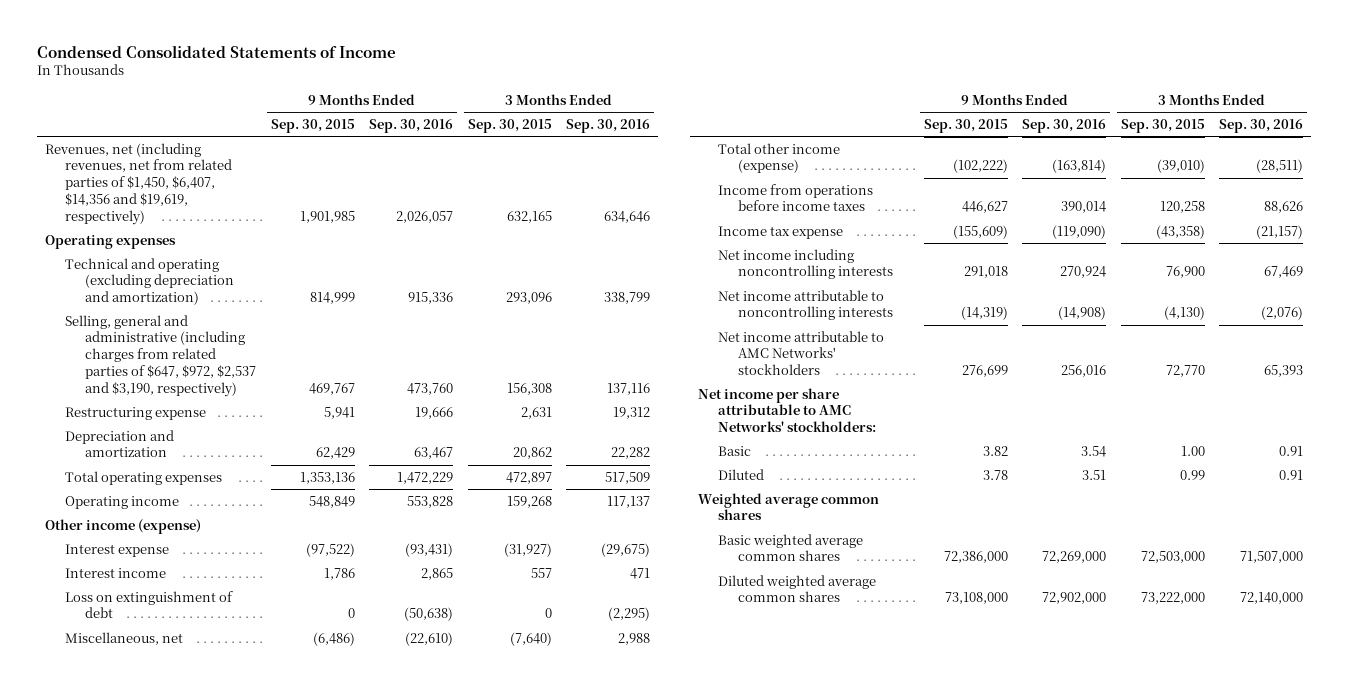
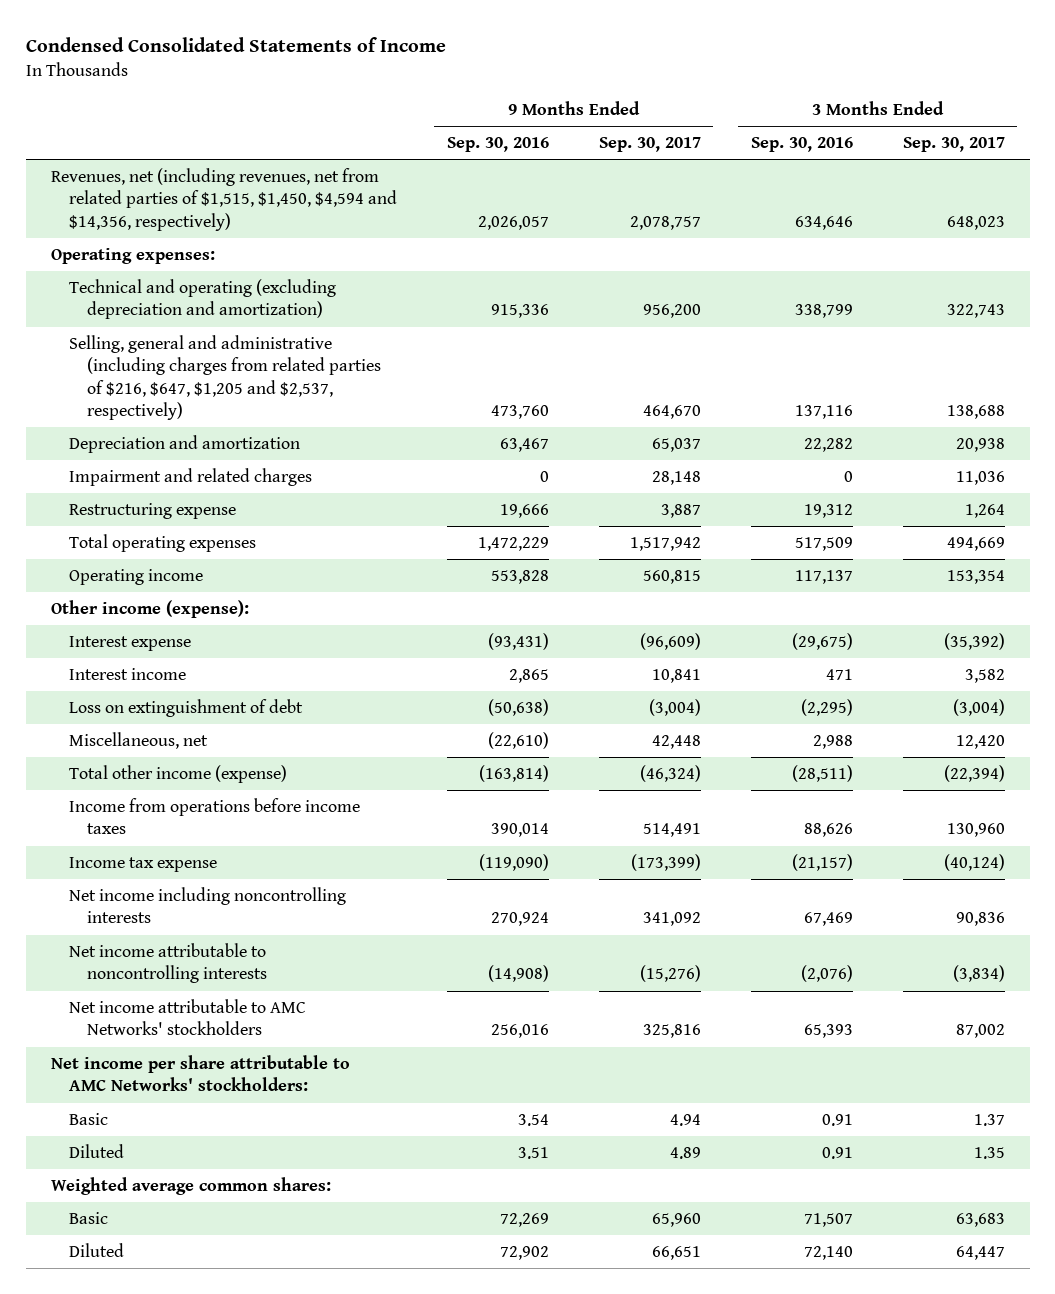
[270,119,355,134] Sep. 30, 2015 -> none
[467,119,552,134] Sep. 30, 2015 -> none
none -> [598,137,701,153] Sep. 30, 2017
none -> [902,137,1005,153] Sep. 30, 2017
[44,142,232,225] Revenues, net (including revenues, net from related parties of $1,450, $6,407, $14,356 and $19,619, respectively) -> [50,167,397,231] Revenues, net (including revenues, net from related parties of $1,515, $1,450, $4,594 and $14,356, respectively)
[44,234,176,249] Operating expenses -> [50,247,215,264] Operating expenses:
[64,314,257,397] Selling, general and administrative (including charges from related parties of $647, $972, $2,537 and $3,190, respectively) -> [68,334,382,421] Selling, general and administrative (including charges from related parties of $216, $647, $1,205 and $2,537, respectively)
none -> [68,467,312,486] Impairment and related charges
[64,406,206,420] Restructuring expense -> [68,502,236,519] Restructuring expense
[44,518,201,534] Other income (expense) -> [50,599,249,618] Other income (expense):
[697,492,879,521] Weighted average common shares -> [50,1176,331,1195] Weighted average common shares:
[717,533,863,562] Basic weighted average common shares -> [68,1211,108,1224] Basic
[1042,551,1107,564] 72,269,000 -> [499,1212,549,1227] 72,269
[1240,551,1304,564] 71,507,000 -> [803,1212,853,1227] 71,507
[717,574,876,603] Diluted weighted average common shares -> [68,1242,124,1257] Diluted
[1042,592,1107,605] 72,902,000 -> [499,1245,549,1260] 72,902
[1240,592,1304,605] 72,140,000 -> [803,1245,853,1260] 72,140

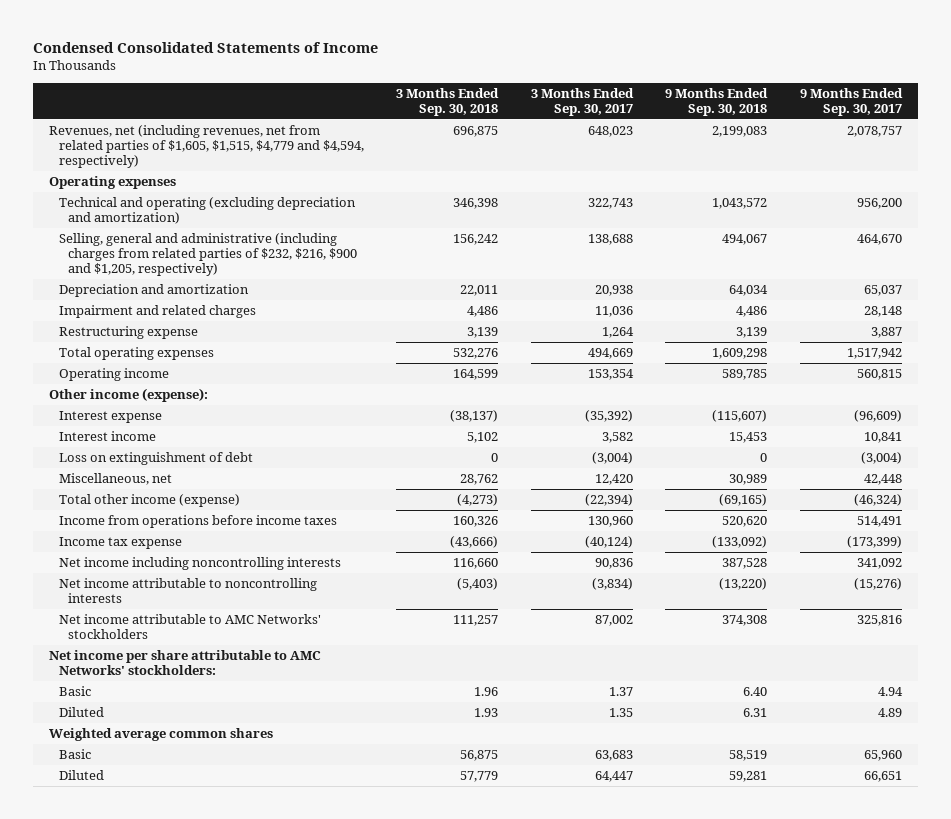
[446,137,549,153] Sep. 30, 2016 -> none
[750,137,853,153] Sep. 30, 2016 -> none
none -> [396,87,500,116] 3 Months Ended Sep. 30, 2018
none -> [665,87,769,116] 9 Months Ended Sep. 30, 2018
[50,167,397,231] Revenues, net (including revenues, net from related parties of $1,515, $1,450, $4,594 and $14,356, respectively) -> [49,125,364,168] Revenues, net (including revenues, net from related parties of $1,605, $1,515, $4,779 and $4,594, respectively)
[50,247,215,264] Operating expenses: -> [49,176,177,190] Operating expenses
[68,334,382,421] Selling, general and administrative (including charges from related parties of $216, $647, $1,205 and $2,537, respectively) -> [58,233,357,276] Selling, general and administrative (including charges from related parties of $232, $216, $900 and $1,205, respectively)
[50,1176,331,1195] Weighted average common shares: -> [49,728,274,742] Weighted average common shares

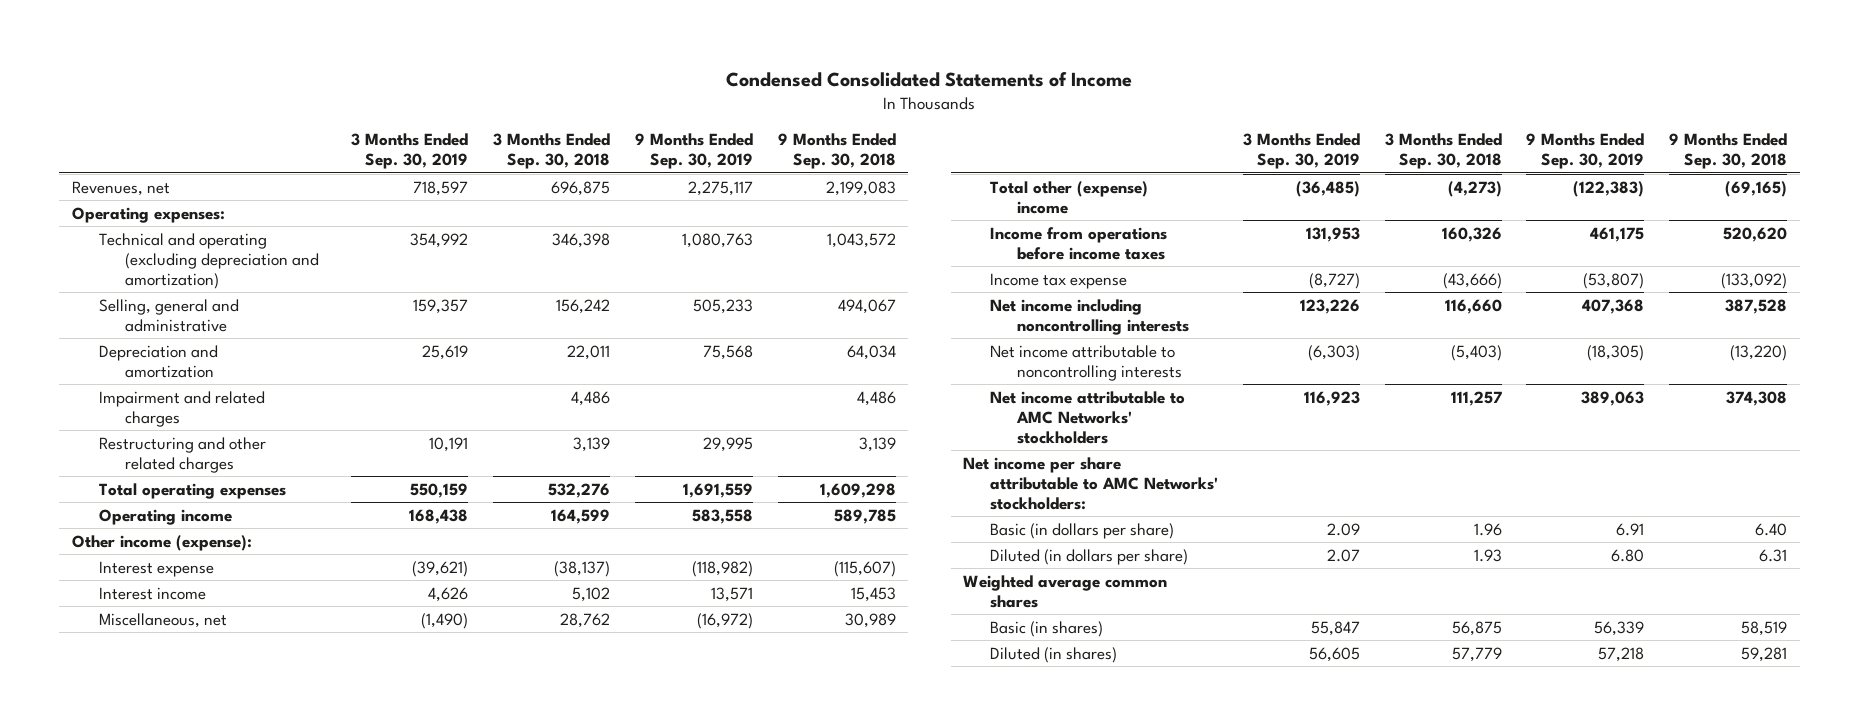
[530,87,634,116] 3 Months Ended Sep. 30, 2017 -> none
[799,87,903,116] 9 Months Ended Sep. 30, 2017 -> none
none -> [351,133,469,170] 3 Months Ended Sep. 30, 2019
none -> [634,133,753,170] 9 Months Ended Sep. 30, 2019
[49,125,364,168] Revenues, net (including revenues, net from related parties of $1,605, $1,515, $4,779 and $4,594, respectively) -> [71,180,170,196] Revenues, net
[49,176,177,190] Operating expenses -> [71,206,225,223] Operating expenses:
[58,233,357,276] Selling, general and administrative (including charges from related parties of $232, $216, $900 and $1,205, respectively) -> [98,298,239,332] Selling, general and administrative
[58,326,198,340] Restructuring expense -> [98,436,266,473] Restructuring and other related charges
[58,452,253,466] Loss on extinguishment of debt -> none
[58,494,240,508] Total other income (expense) -> [990,180,1149,214] Total other (expense) income
[58,686,91,697] Basic -> [990,522,1175,539] Basic (in dollars per share)
[58,707,104,718] Diluted -> [990,548,1189,565] Diluted (in dollars per share)
[58,749,91,760] Basic -> [990,620,1104,637] Basic (in shares)
[58,770,104,781] Diluted -> [990,646,1118,663] Diluted (in shares)

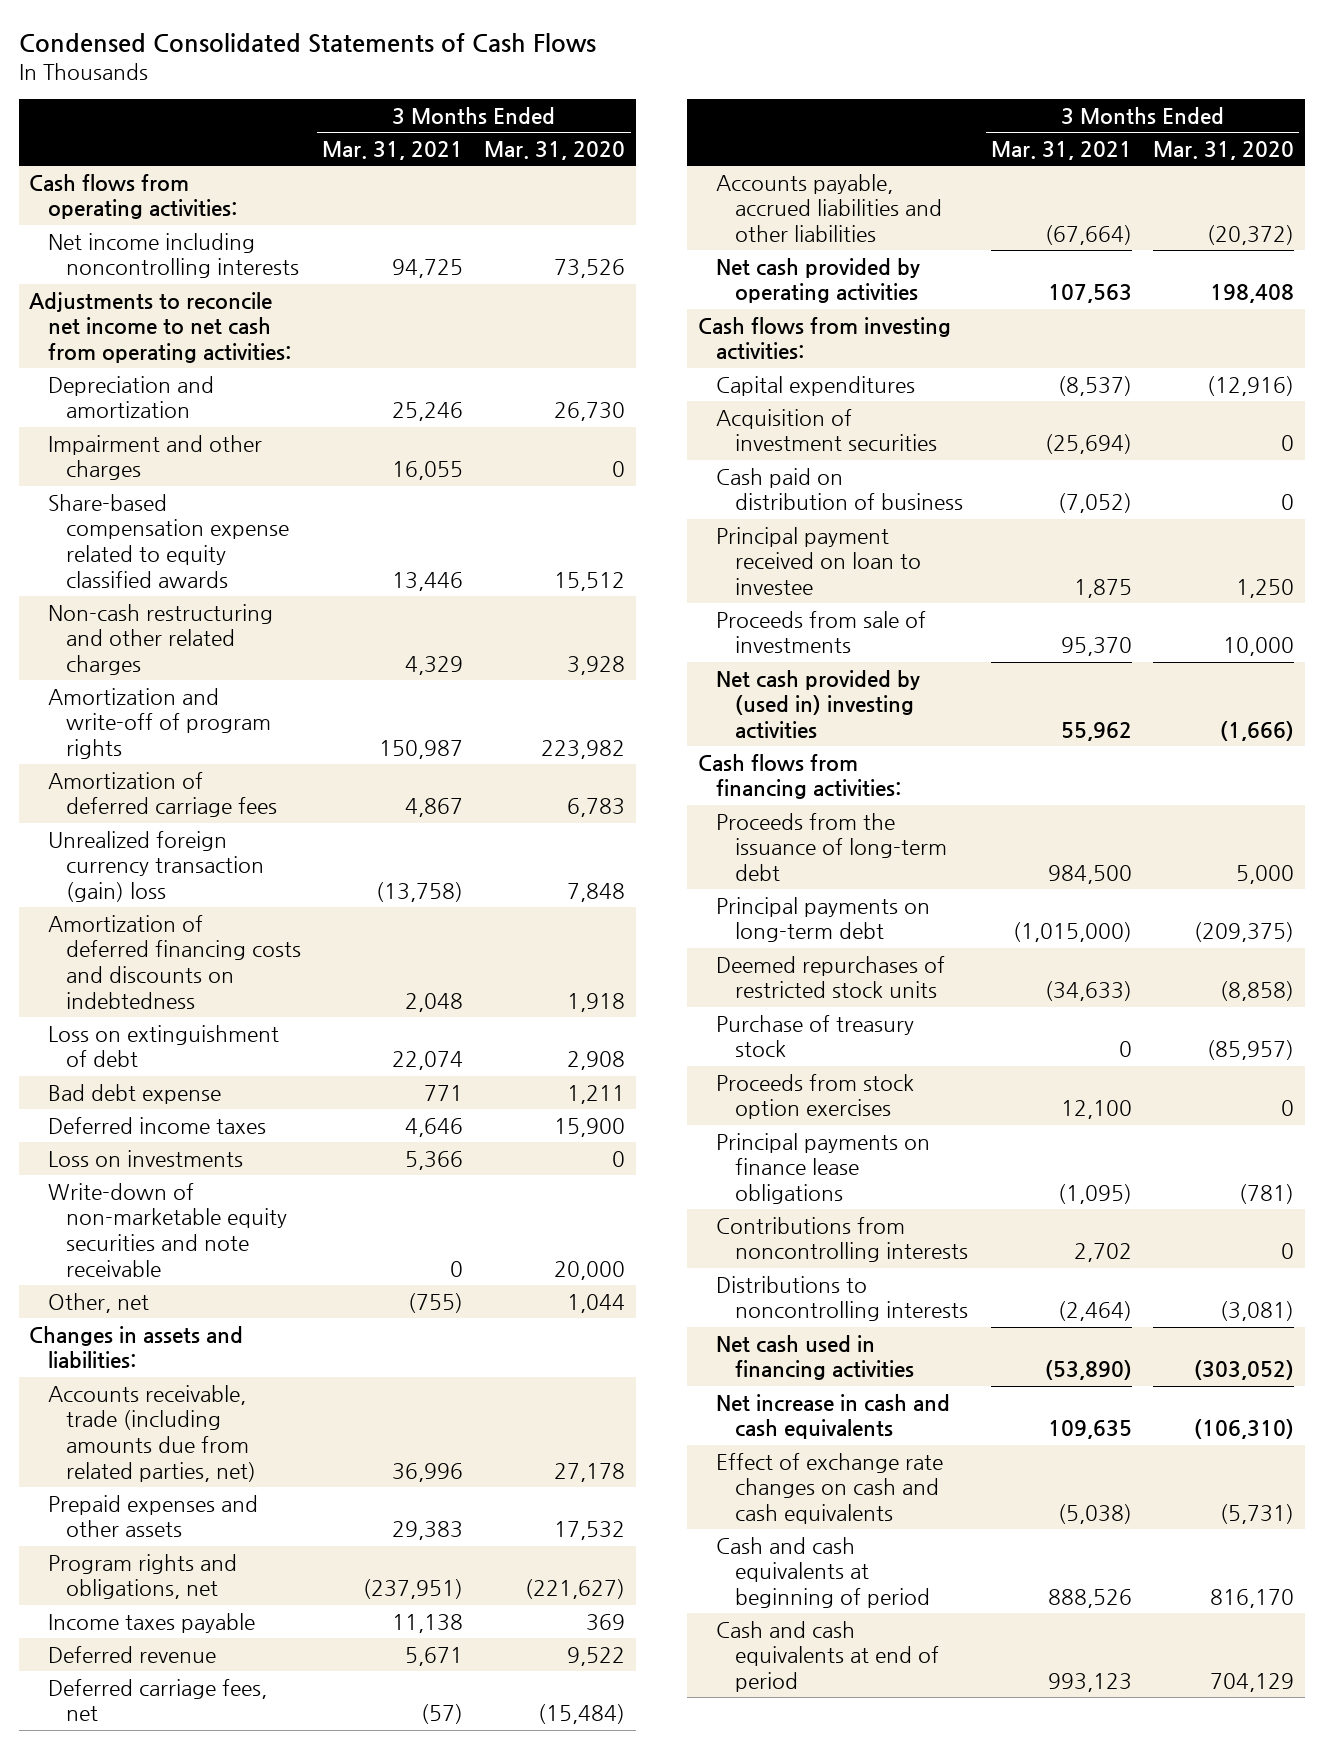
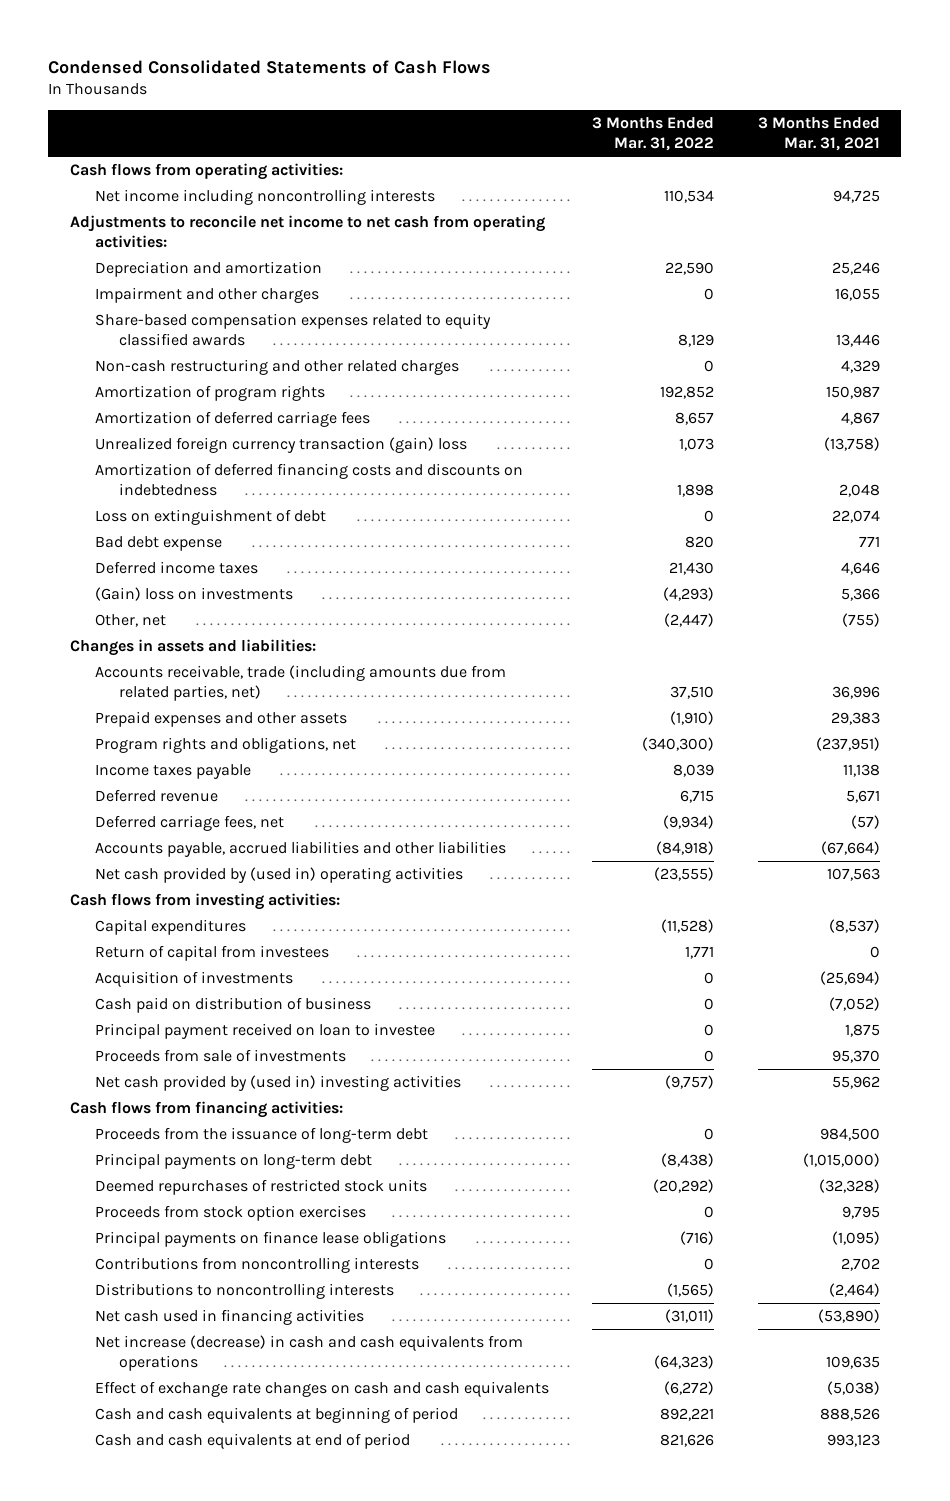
[484,140,626,160] Mar. 31, 2020 -> none
none -> [592,117,715,151] 3 Months Ended Mar. 31, 2022
[47,493,290,588] Share-based compensation expense related to equity classified awards -> [94,313,491,346] Share-based compensation expenses related to equity classified awards
[47,687,272,760] Amortization and write-off of program rights -> [94,385,325,402] Amortization of program rights
[47,1182,288,1277] Write-down of non-marketable equity securities and note receivable -> none
[47,1149,243,1167] Loss on investments -> [94,587,293,602] (Gain) loss on investments
[716,257,921,304] Net cash provided by operating activities -> [94,867,463,884] Net cash provided by (used in) operating activities
none -> [94,945,329,962] Return of capital from investees
[716,408,938,452] Acquisition of investment securities -> [94,971,293,988] Acquisition of investments
[716,1014,915,1058] Purchase of treasury stock -> none
[1045,981,1133,1002] (34,633) -> [818,1179,880,1194] (32,328)
[1061,1100,1133,1120] 12,100 -> [841,1206,880,1220] 9,795
[716,1393,951,1440] Net increase in cash and cash equivalents -> [94,1335,523,1371] Net increase (decrease) in cash and cash equivalents from operations

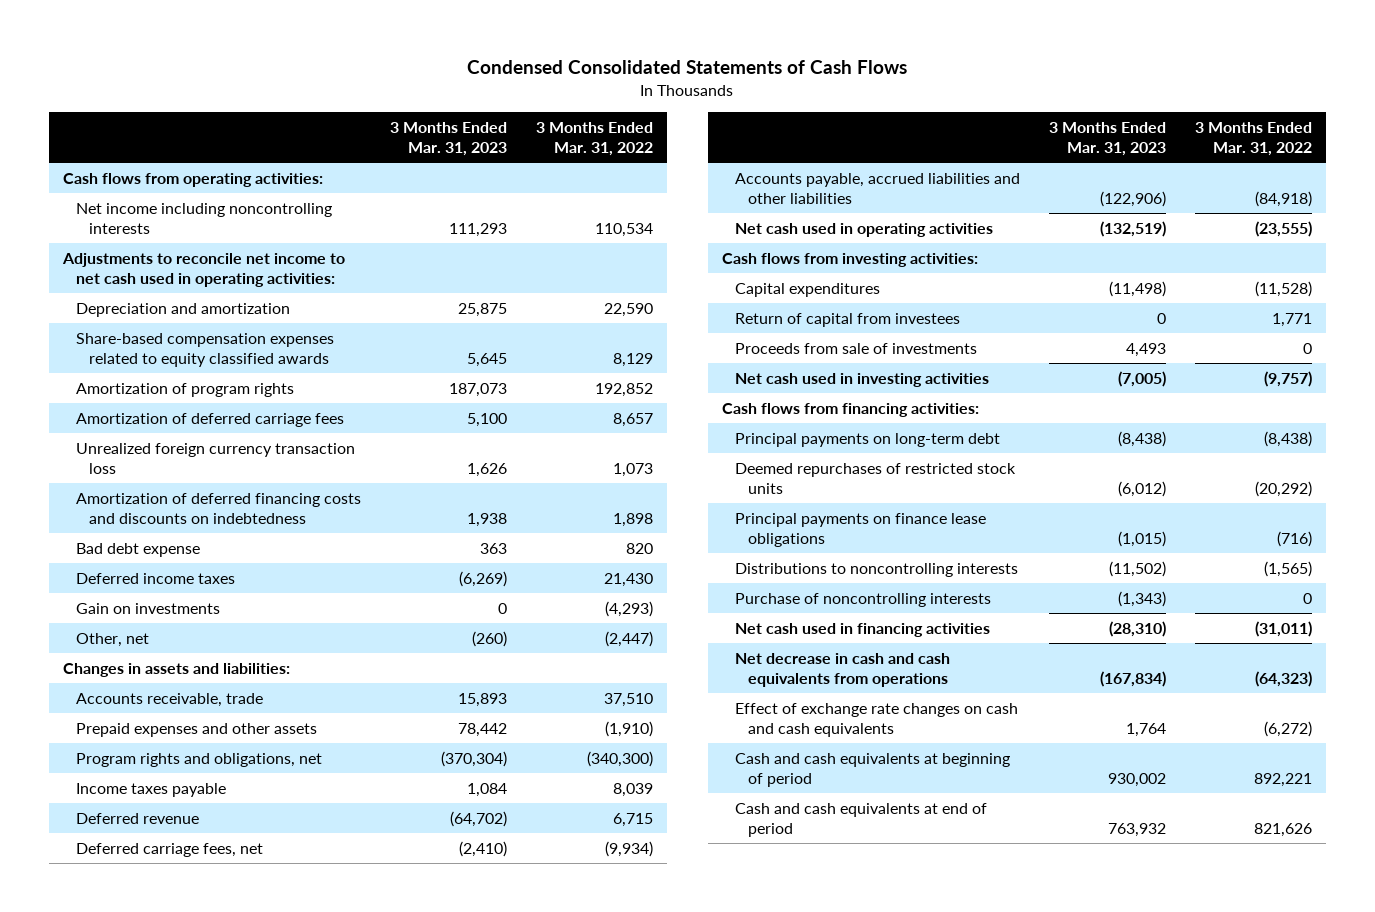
[757,117,880,151] 3 Months Ended Mar. 31, 2021 -> none
none -> [390,122,508,157] 3 Months Ended Mar. 31, 2023
[70,215,546,248] Adjustments to reconcile net income to net cash from operating activities: -> [62,253,346,287] Adjustments to reconcile net income to net cash used in operating activities:
[94,287,319,304] Impairment and other charges -> none
[94,359,459,376] Non-cash restructuring and other related charges -> none
[94,437,467,454] Unrealized foreign currency transaction (gain) loss -> [76,443,356,474] Unrealized foreign currency transaction loss
[94,509,326,526] Loss on extinguishment of debt -> none
[94,587,293,602] (Gain) loss on investments -> [76,603,221,615] Gain on investments
[94,665,506,701] Accounts receivable, trade (including amounts due from related parties, net) -> [76,693,264,708] Accounts receivable, trade
[94,867,463,884] Net cash provided by (used in) operating activities -> [735,223,994,238] Net cash used in operating activities
[94,971,293,988] Acquisition of investments -> none
[94,997,371,1014] Cash paid on distribution of business -> none
[94,1023,435,1040] Principal payment received on loan to investee -> none
[94,1075,461,1092] Net cash provided by (used in) investing activities -> [735,373,990,388] Net cash used in investing activities
[94,1127,428,1144] Proceeds from the issuance of long-term debt -> none
[94,1205,366,1222] Proceeds from stock option exercises -> none
[94,1257,419,1274] Contributions from noncontrolling interests -> none
none -> [735,593,992,608] Purchase of noncontrolling interests
[94,1335,523,1371] Net increase (decrease) in cash and cash equivalents from operations -> [735,653,951,687] Net decrease in cash and cash equivalents from operations

